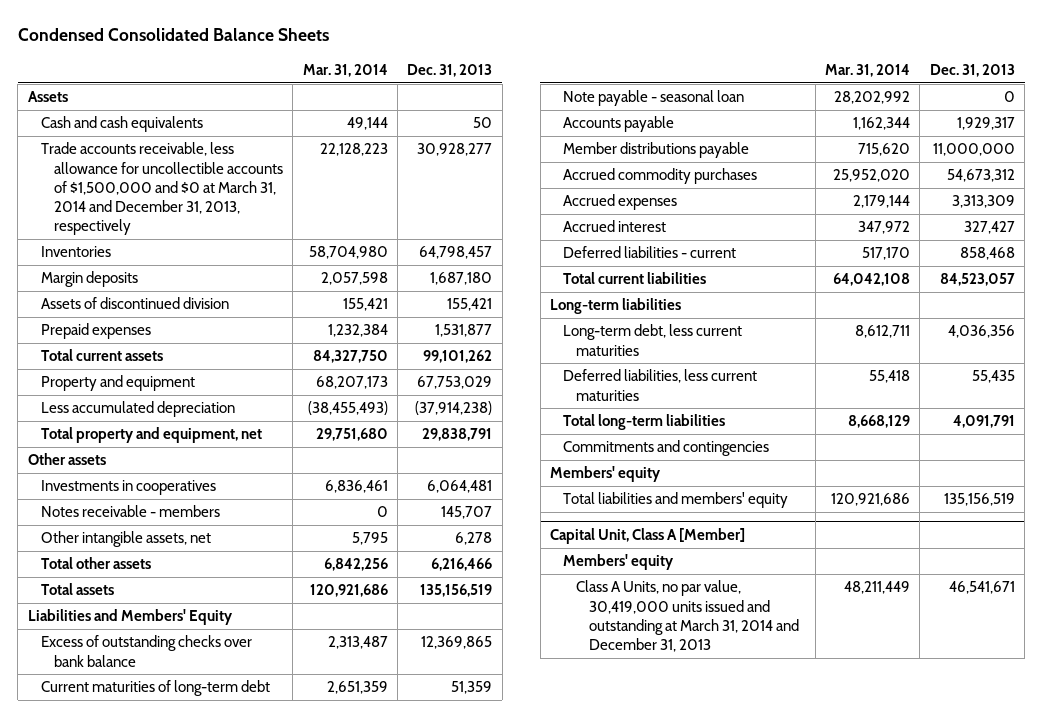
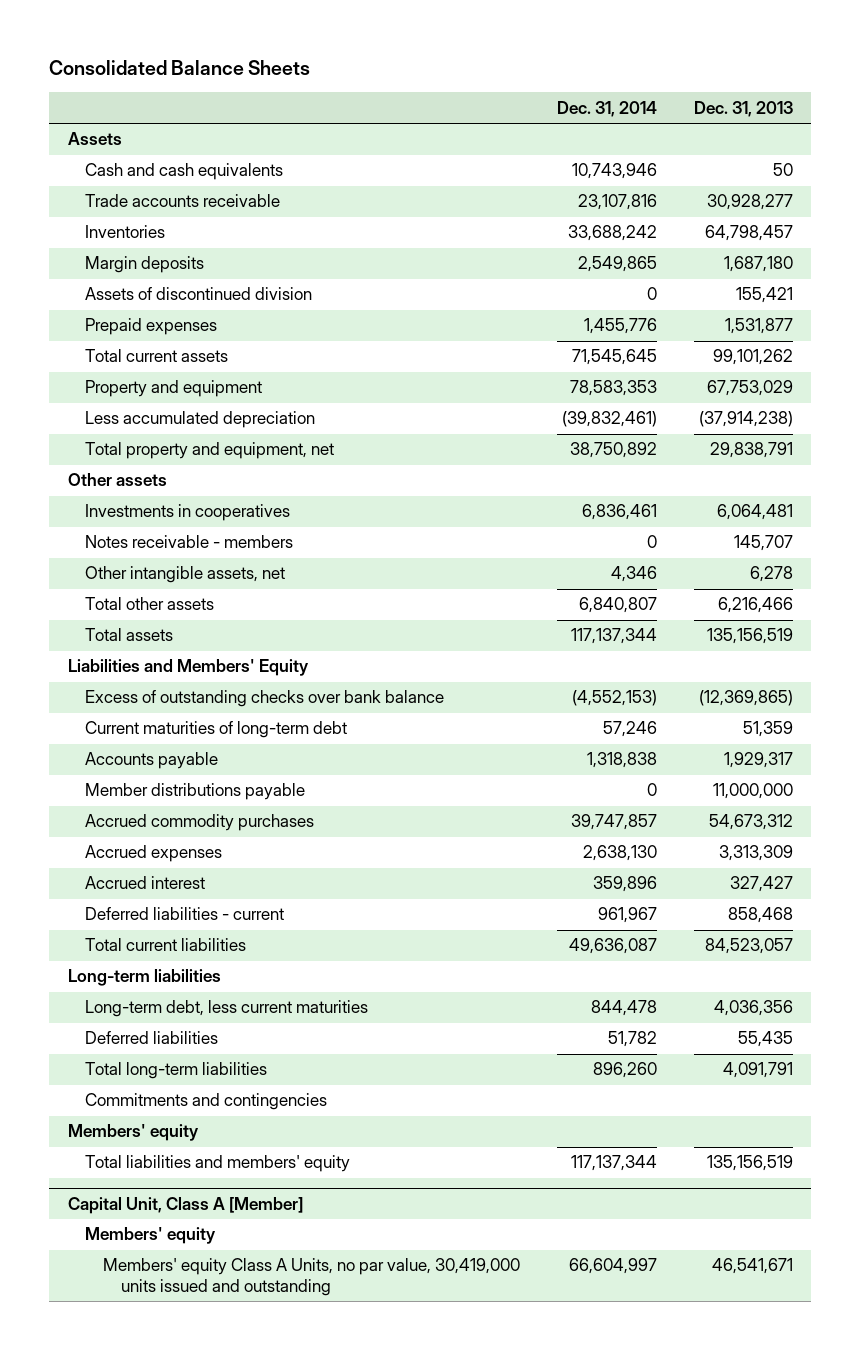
[17,28,329,42] Condensed Consolidated Balance Sheets -> [49,60,311,76] Consolidated Balance Sheets
[302,63,388,77] Mar. 31, 2014 -> none
none -> [556,100,657,117] Dec. 31, 2014
[40,142,283,236] Trade accounts receivable, less allowance for uncollectible accounts of $1,500,000 and $0 at March 31, 2014 and December 31, 2013, respectively -> [85,194,281,208] Trade accounts receivable
[421,636,493,650] 12,369,865 -> [698,690,793,707] (12,369,865)
[563,90,745,107] Note payable - seasonal loan -> none
[563,369,758,401] Deferred liabilities, less current maturities -> [85,1031,219,1045] Deferred liabilities
[576,580,800,652] Class A Units, no par value, 30,419,000 units issued and outstanding at March 31, 2014 and December 31, 2013 -> [103,1258,521,1296] Members' equity Class A Units, no par value, 30,419,000 units issued and outstanding

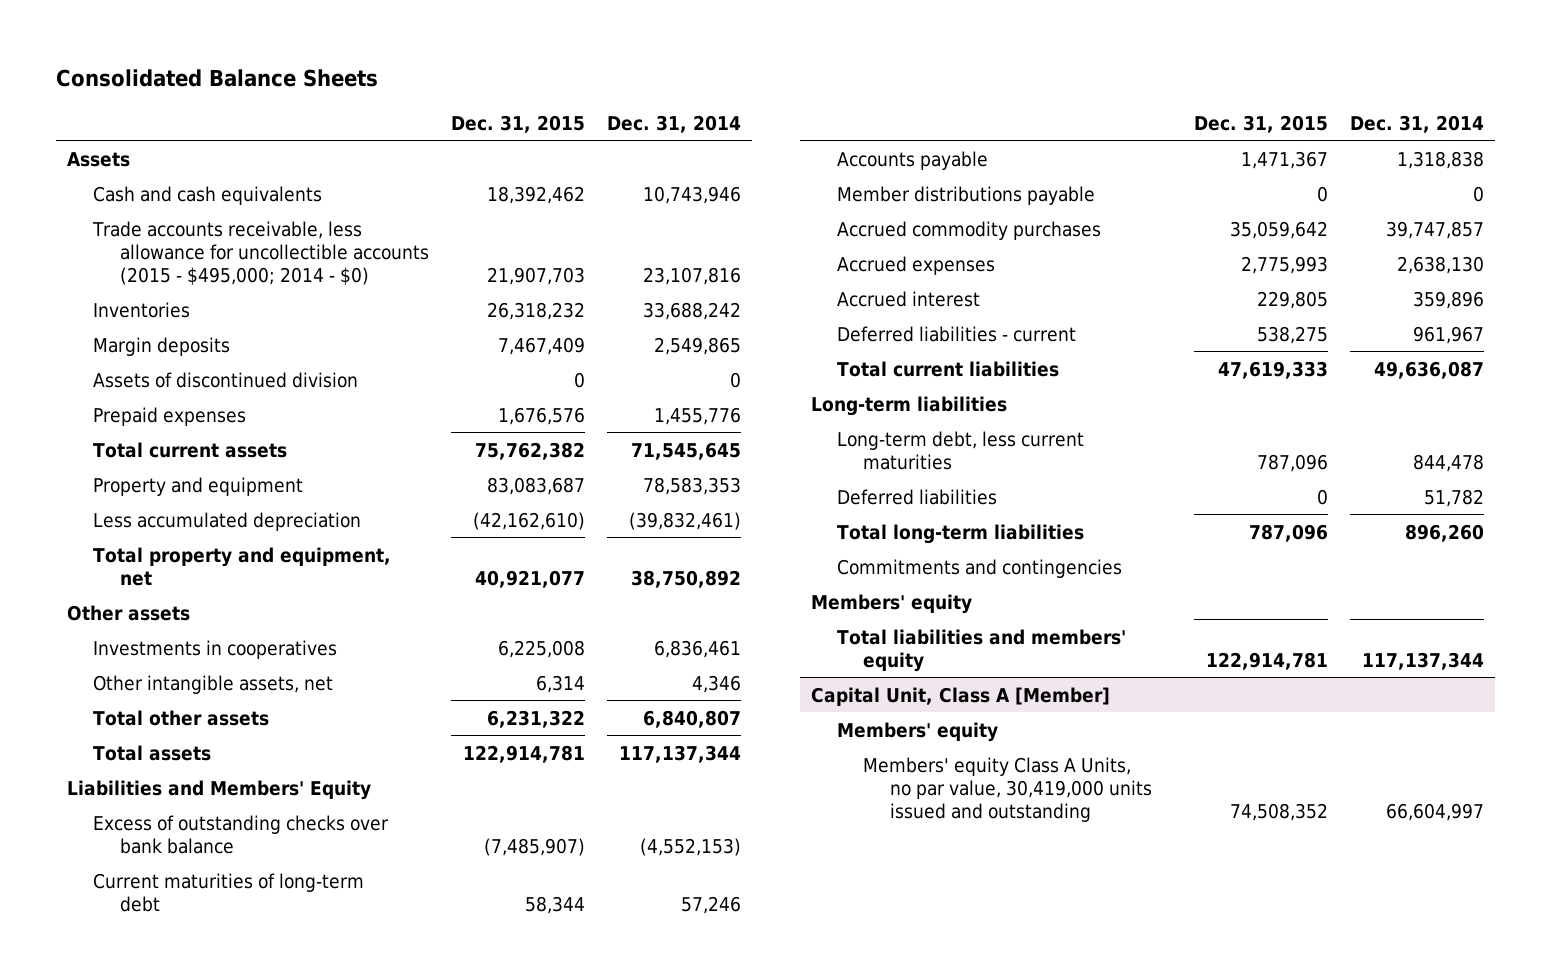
[693,100,793,117] Dec. 31, 2013 -> none
none -> [450,114,585,133] Dec. 31, 2015
[85,194,281,208] Trade accounts receivable -> [92,220,429,285] Trade accounts receivable, less allowance for uncollectible accounts (2015 - $495,000; 2014 - $0)
[85,535,294,549] Notes receivable - members -> none

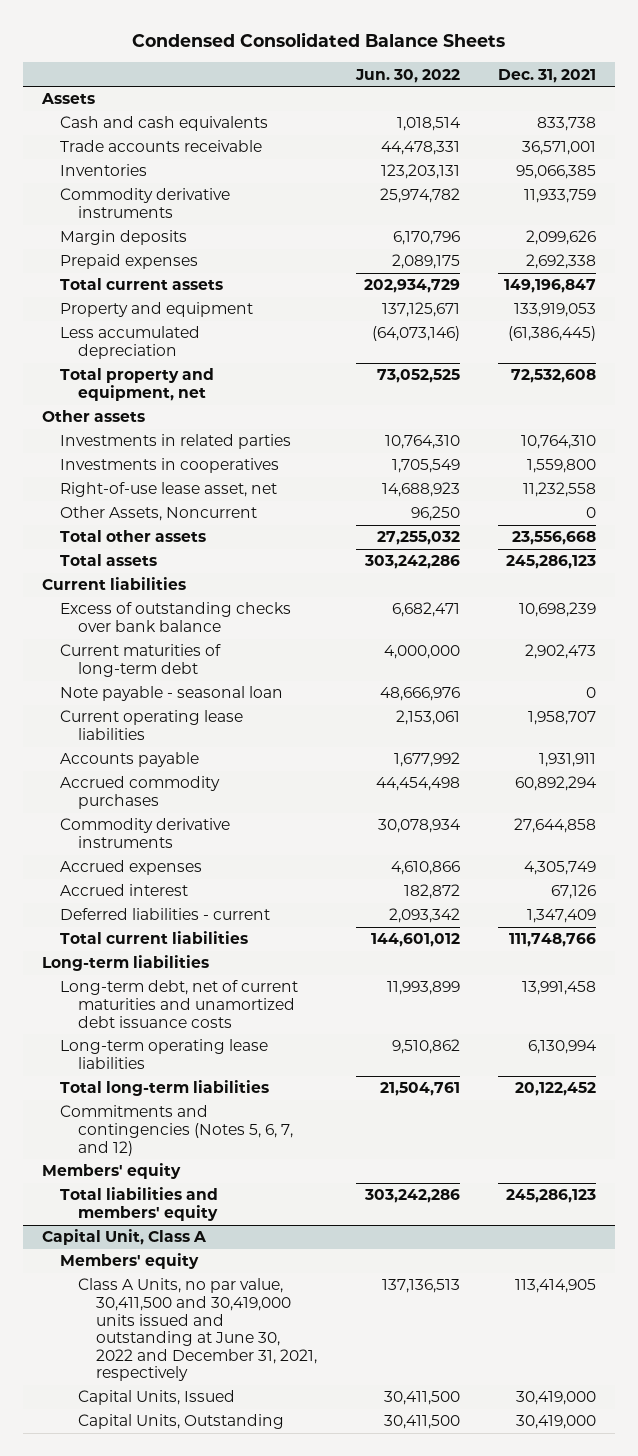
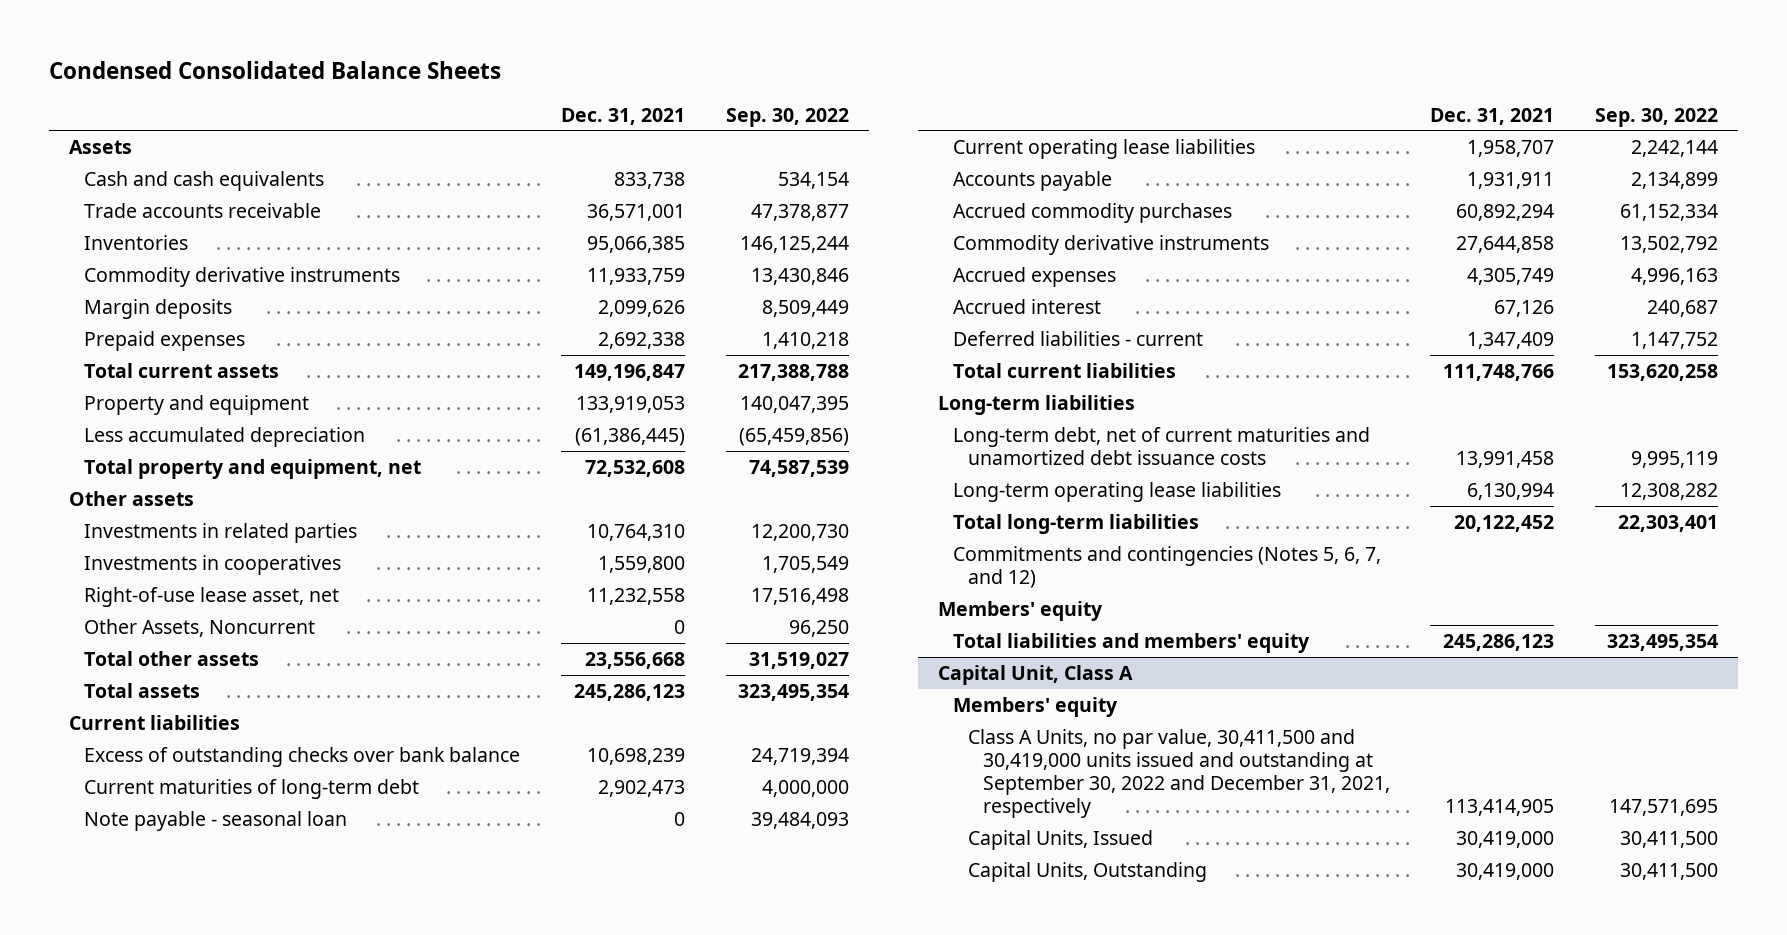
[354,68,460,83] Jun. 30, 2022 -> none
none -> [725,107,849,127] Sep. 30, 2022
[78,1278,318,1382] Class A Units, no par value, 30,411,500 and 30,419,000 units issued and outstanding at June 30, 2022 and December 31, 2021, respectively -> [968,728,1390,818] Class A Units, no par value, 30,411,500 and 30,419,000 units issued and outstanding at September 30, 2022 and December 31, 2021, respectively

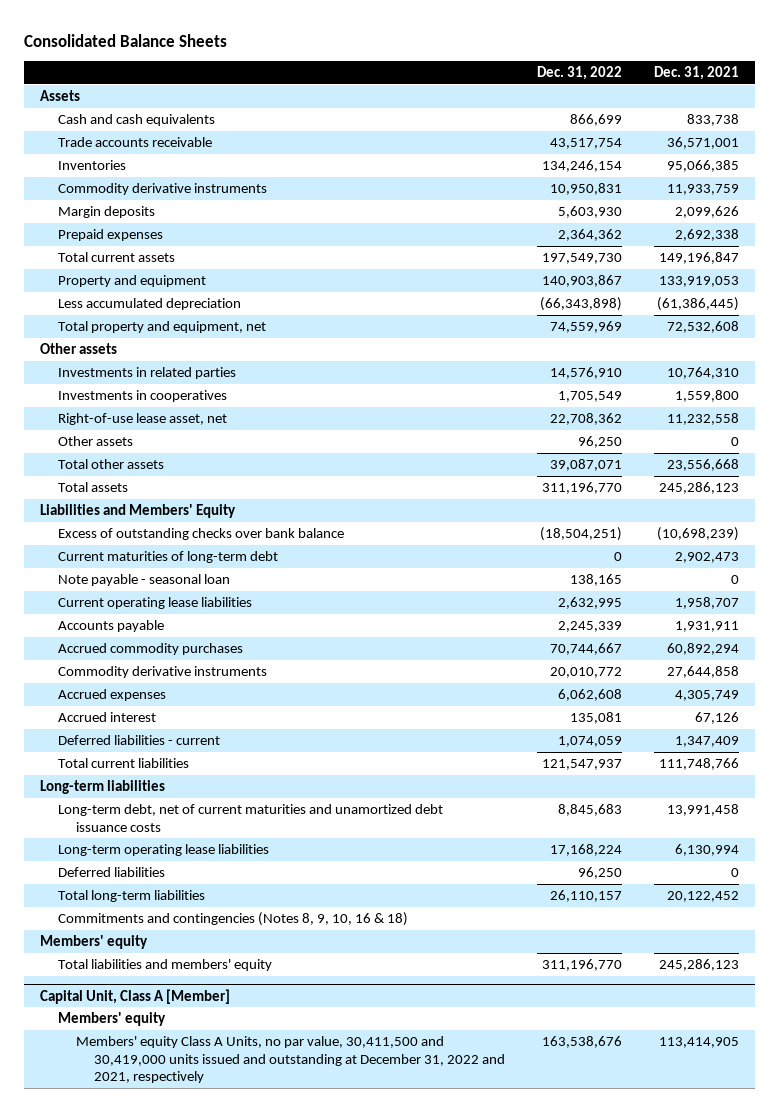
[48,61,501,80] Condensed Consolidated Balance Sheets -> [23,33,227,47] Consolidated Balance Sheets
[725,107,849,127] Sep. 30, 2022 -> none
none -> [537,66,623,81] Dec. 31, 2022
[83,618,315,637] Other Assets, Noncurrent -> [57,436,133,447] Other assets
[68,714,240,730] Current liabilities -> none
none -> [39,504,236,519] Liabilities and Members' Equity
[587,747,686,765] 10,698,239 -> [657,527,740,542] (10,698,239)
none -> [57,867,165,878] Deferred liabilities
[953,545,1382,588] Commitments and contingencies (Notes 5, 6, 7, and 12) -> [57,912,408,927] Commitments and contingencies (Notes 8, 9, 10, 16 & 18)
[938,664,1134,685] Capital Unit, Class A -> [39,988,230,1004] Capital Unit, Class A [Member]
[968,829,1154,850] Capital Units, Issued -> none
[968,861,1208,882] Capital Units, Outstanding -> none
[968,728,1390,818] Class A Units, no par value, 30,411,500 and 30,419,000 units issued and outstanding at September 30, 2022 and December 31, 2021, respectively -> [75,1036,506,1084] Members' equity Class A Units, no par value, 30,411,500 and 30,419,000 units issued and outstanding at December 31, 2022 and 2021, respectively

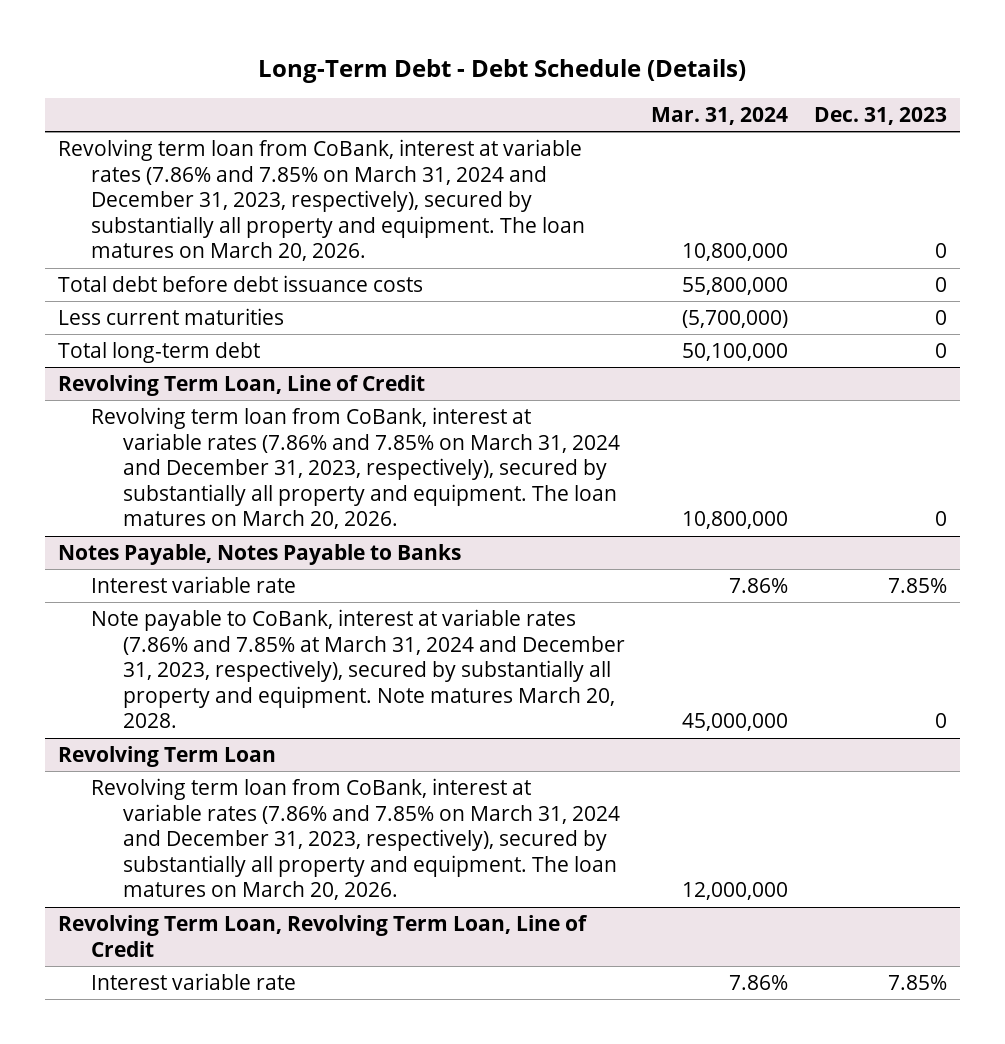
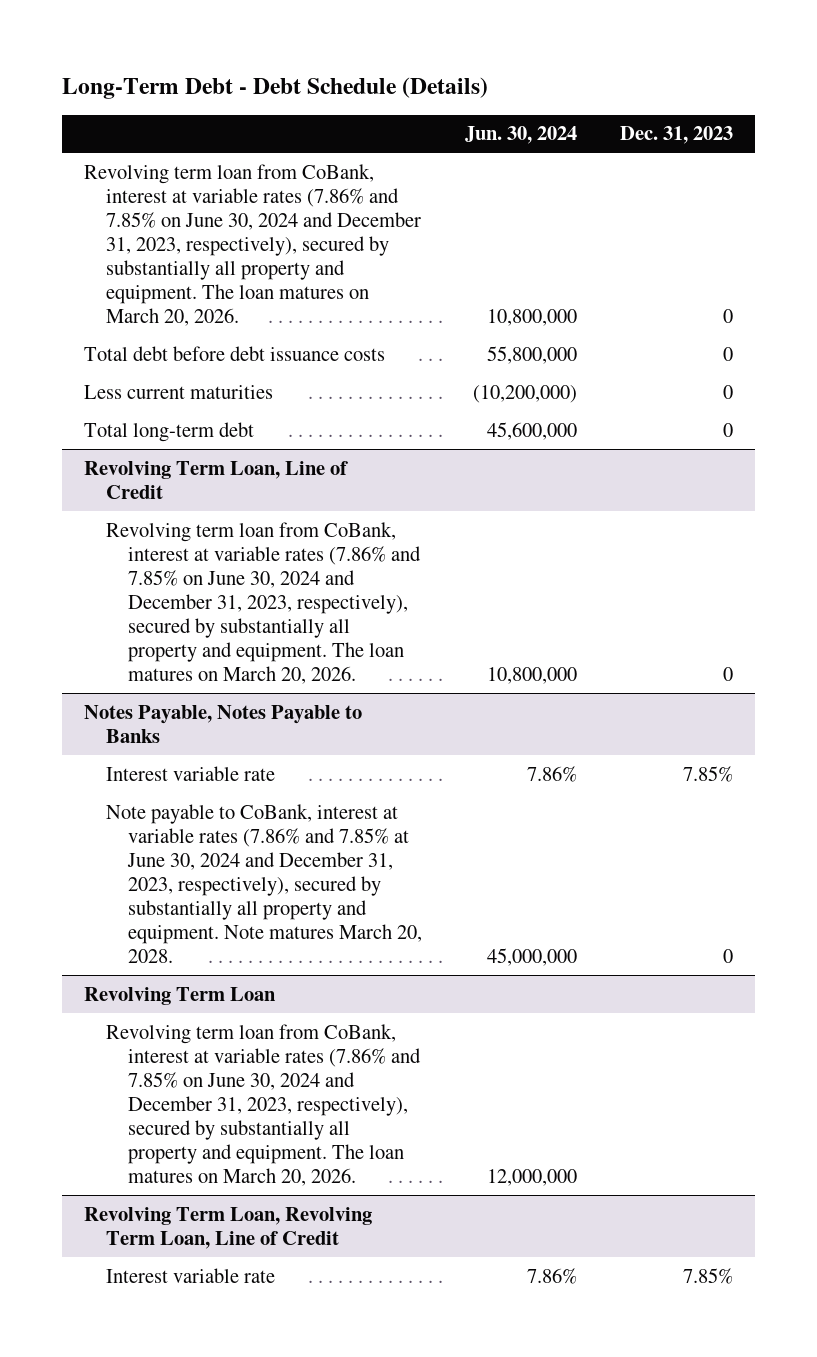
[650,106,788,125] Mar. 31, 2024 -> none
none -> [464,126,577,145] Jun. 30, 2024
[58,139,585,262] Revolving term loan from CoBank, interest at variable rates (7.86% and 7.85% on March 31, 2024 and December 31, 2023, respectively), secured by substantially all property and equipment. The loan matures on March 20, 2026. -> [83,163,421,326] Revolving term loan from CoBank, interest at variable rates (7.86% and 7.85% on June 30, 2024 and December 31, 2023, respectively), secured by substantially all property and equipment. The loan matures on March 20, 2026.
[90,407,620,530] Revolving term loan from CoBank, interest at variable rates (7.86% and 7.85% on March 31, 2024 and December 31, 2023, respectively), secured by substantially all property and equipment. The loan matures on March 20, 2026. -> [105,521,421,684] Revolving term loan from CoBank, interest at variable rates (7.86% and 7.85% on June 30, 2024 and December 31, 2023, respectively), secured by substantially all property and equipment. The loan matures on March 20, 2026.
[90,609,625,729] Note payable to CoBank, interest at variable rates (7.86% and 7.85% at March 31, 2024 and December 31, 2023, respectively), secured by substantially all property and equipment. Note matures March 20, 2028. -> [105,803,422,963] Note payable to CoBank, interest at variable rates (7.86% and 7.85% at June 30, 2024 and December 31, 2023, respectively), secured by substantially all property and equipment. Note matures March 20, 2028.
[90,778,620,901] Revolving term loan from CoBank, interest at variable rates (7.86% and 7.85% on March 31, 2024 and December 31, 2023, respectively), secured by substantially all property and equipment. The loan matures on March 20, 2026. -> [105,1023,421,1186] Revolving term loan from CoBank, interest at variable rates (7.86% and 7.85% on June 30, 2024 and December 31, 2023, respectively), secured by substantially all property and equipment. The loan matures on March 20, 2026.

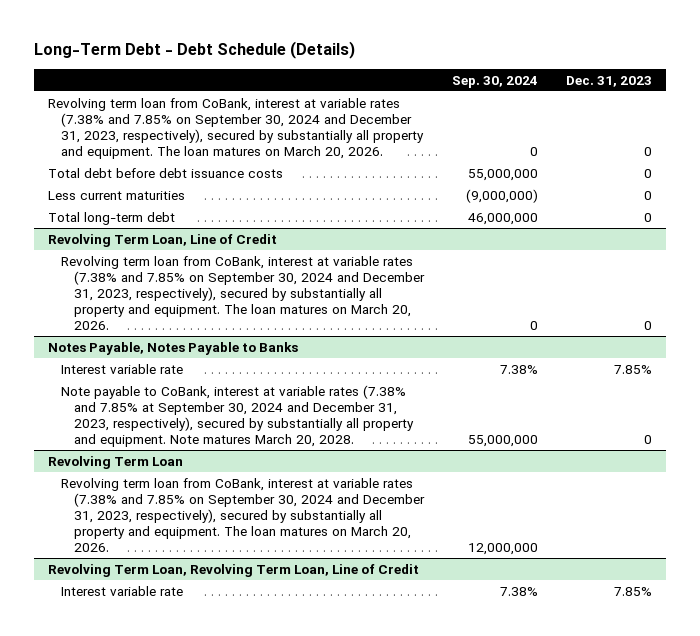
[464,126,577,145] Jun. 30, 2024 -> none
none -> [452,75,539,88] Sep. 30, 2024
[83,163,421,326] Revolving term loan from CoBank, interest at variable rates (7.86% and 7.85% on June 30, 2024 and December 31, 2023, respectively), secured by substantially all property and equipment. The loan matures on March 20, 2026. -> [48,97,424,159] Revolving term loan from CoBank, interest at variable rates (7.38% and 7.85% on September 30, 2024 and December 31, 2023, respectively), secured by substantially all property and equipment. The loan matures on March 20, 2026.
[105,521,421,684] Revolving term loan from CoBank, interest at variable rates (7.86% and 7.85% on June 30, 2024 and December 31, 2023, respectively), secured by substantially all property and equipment. The loan matures on March 20, 2026. -> [60,255,425,330] Revolving term loan from CoBank, interest at variable rates (7.38% and 7.85% on September 30, 2024 and December 31, 2023, respectively), secured by substantially all property and equipment. The loan matures on March 20, 2026.
[105,803,422,963] Note payable to CoBank, interest at variable rates (7.86% and 7.85% at June 30, 2024 and December 31, 2023, respectively), secured by substantially all property and equipment. Note matures March 20, 2028. -> [60,384,414,447] Note payable to CoBank, interest at variable rates (7.38% and 7.85% at September 30, 2024 and December 31, 2023, respectively), secured by substantially all property and equipment. Note matures March 20, 2028.
[105,1023,421,1186] Revolving term loan from CoBank, interest at variable rates (7.86% and 7.85% on June 30, 2024 and December 31, 2023, respectively), secured by substantially all property and equipment. The loan matures on March 20, 2026. -> [60,477,425,552] Revolving term loan from CoBank, interest at variable rates (7.38% and 7.85% on September 30, 2024 and December 31, 2023, respectively), secured by substantially all property and equipment. The loan matures on March 20, 2026.

